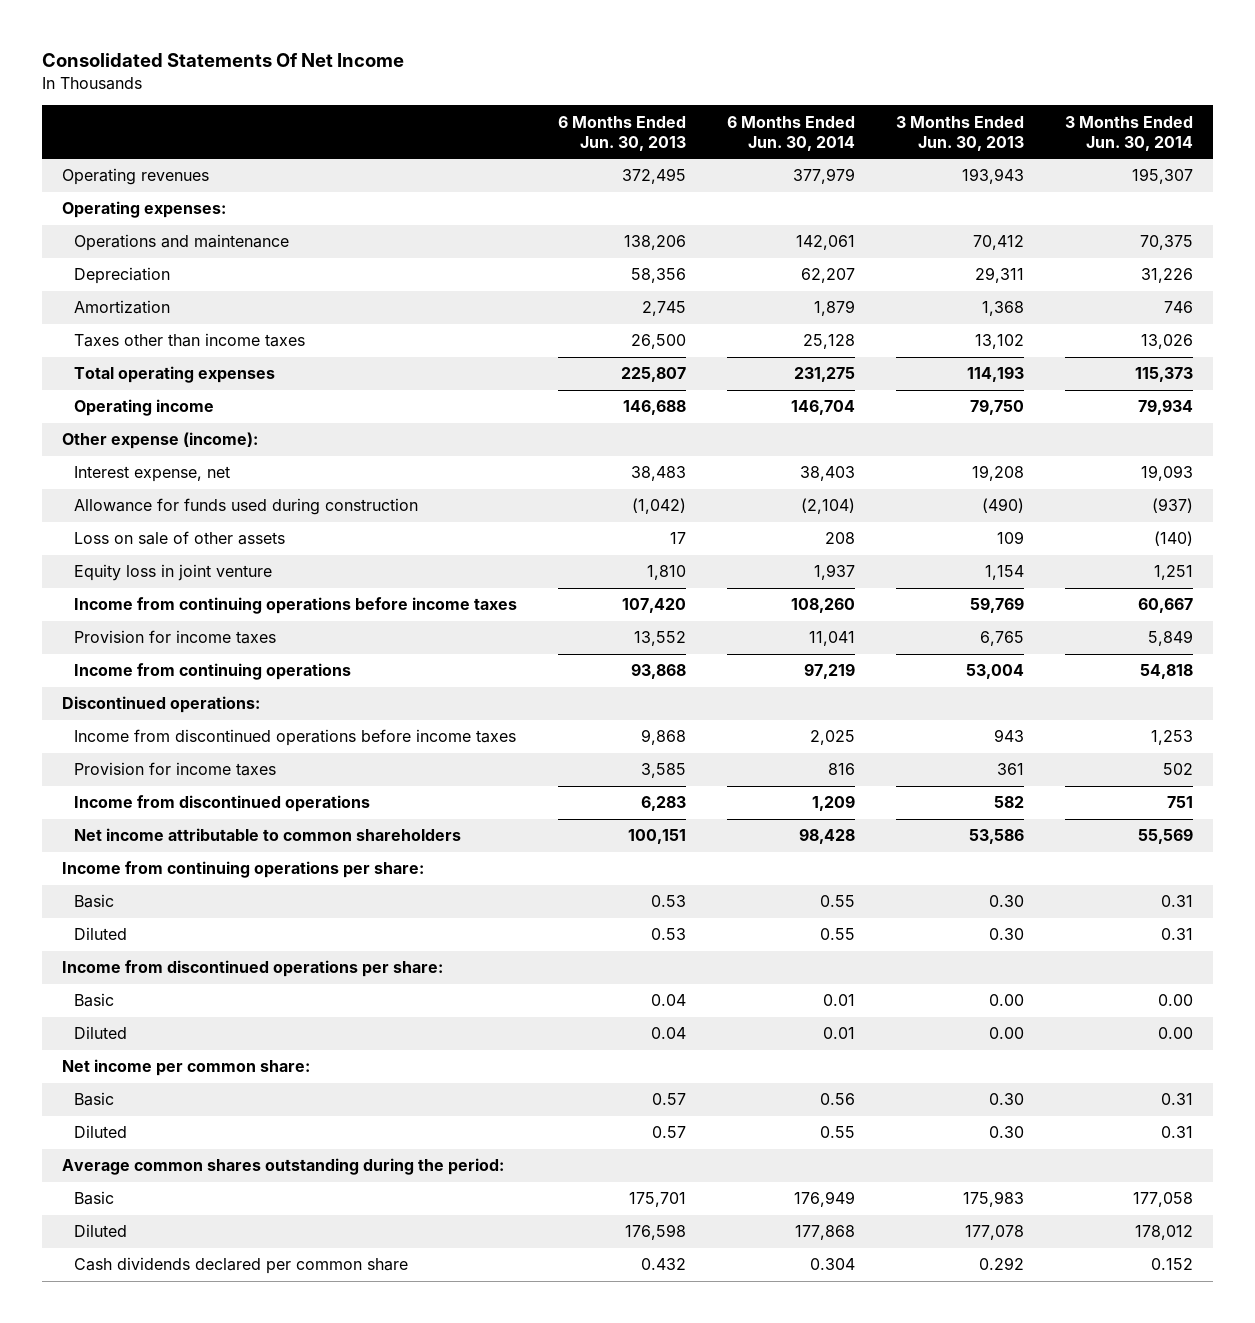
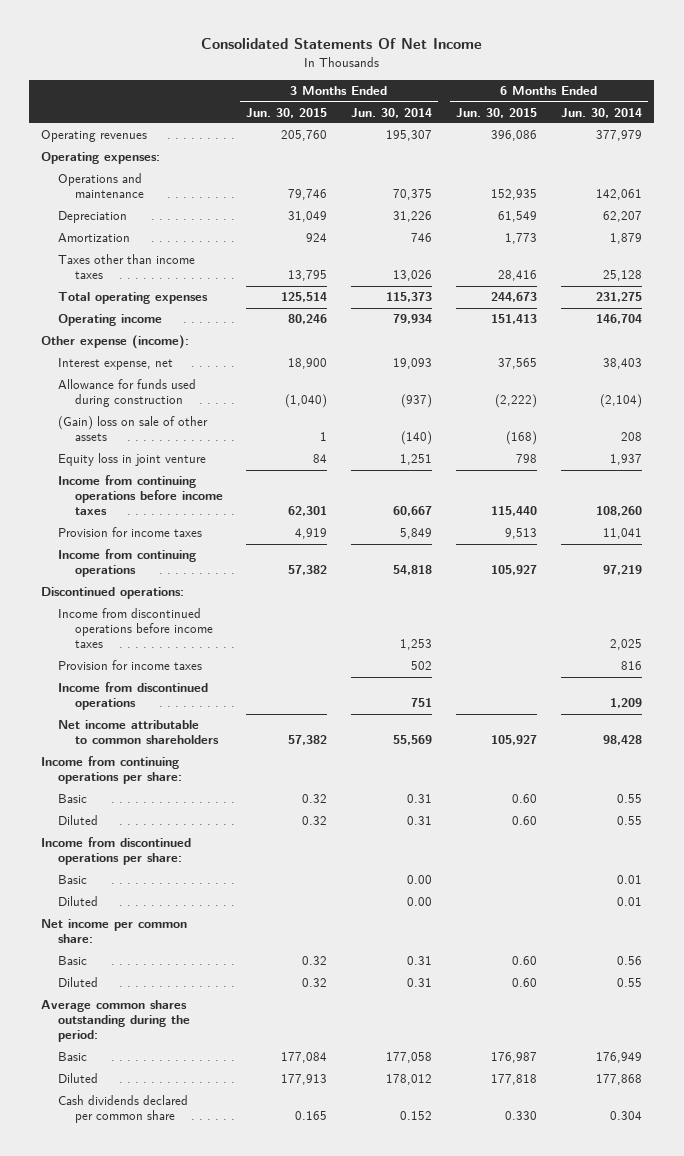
[558,115,687,151] 6 Months Ended Jun. 30, 2013 -> none
[895,115,1024,151] 3 Months Ended Jun. 30, 2013 -> none
none -> [246,107,328,118] Jun. 30, 2015
none -> [456,107,538,118] Jun. 30, 2015
[74,531,286,546] Loss on sale of other assets -> [57,416,208,442] (Gain) loss on sale of other assets

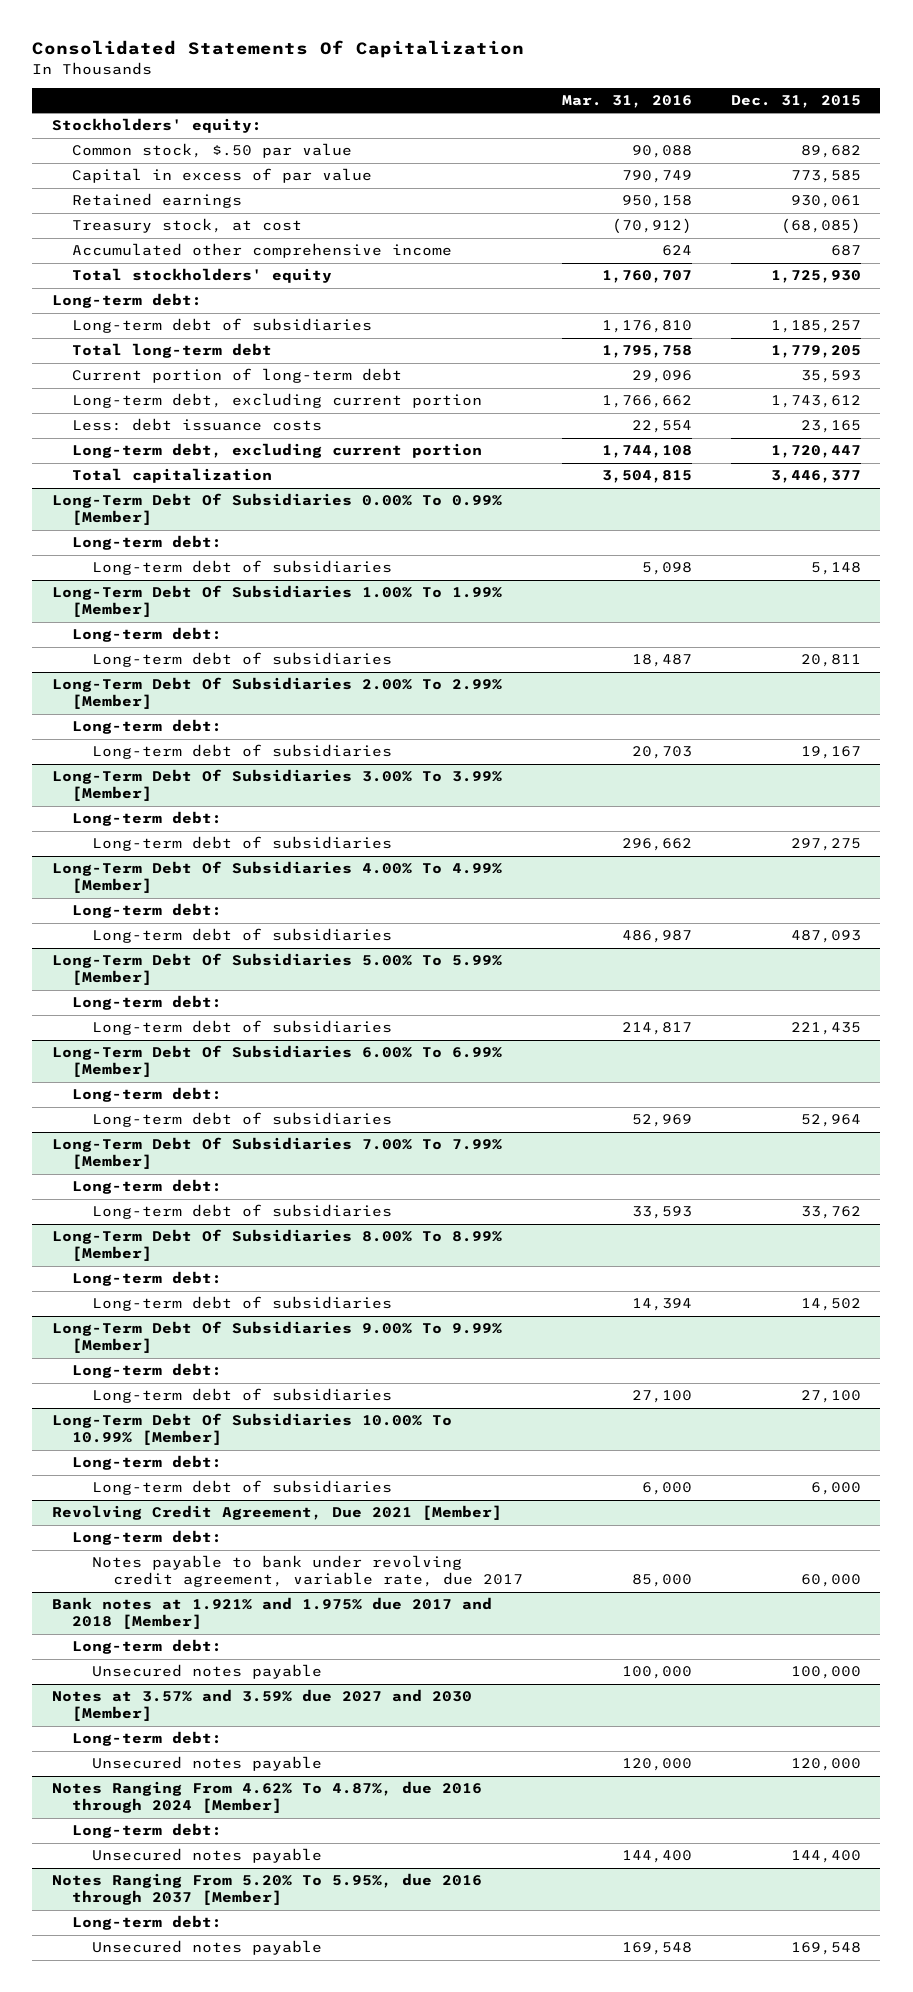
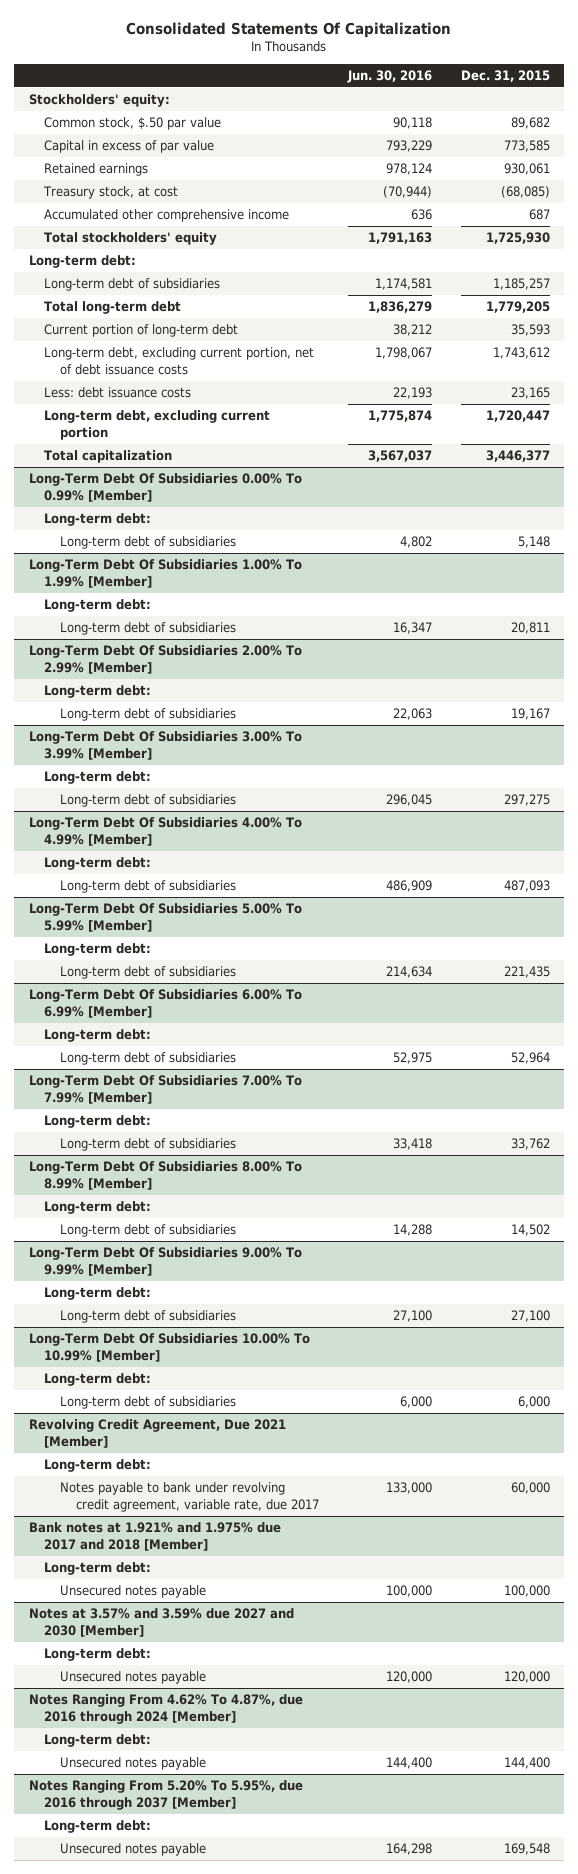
[561,95,692,109] Mar. 31, 2016 -> none
none -> [346,69,432,83] Jun. 30, 2016
[72,393,483,409] Long-term debt, excluding current portion -> [44,347,315,375] Long-term debt, excluding current portion, net of debt issuance costs

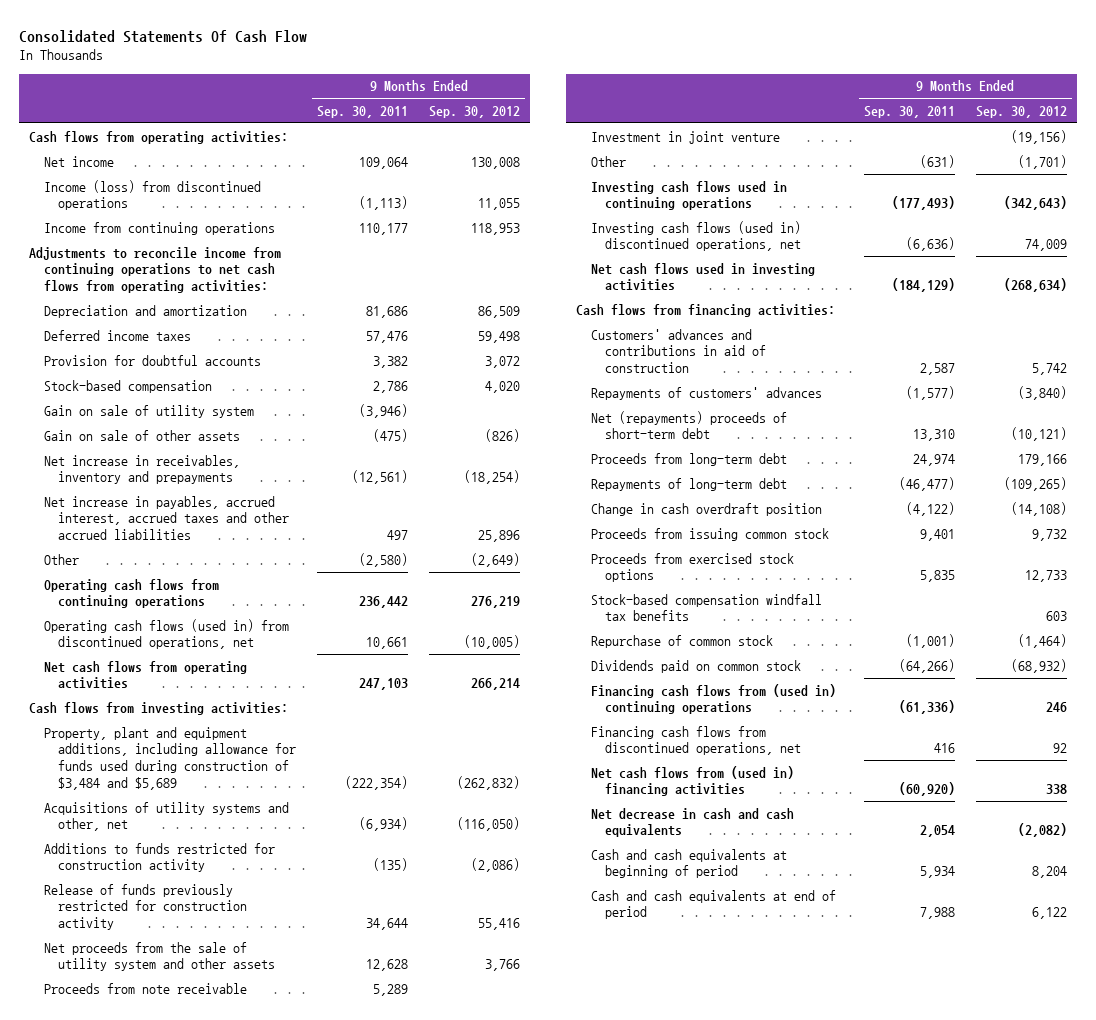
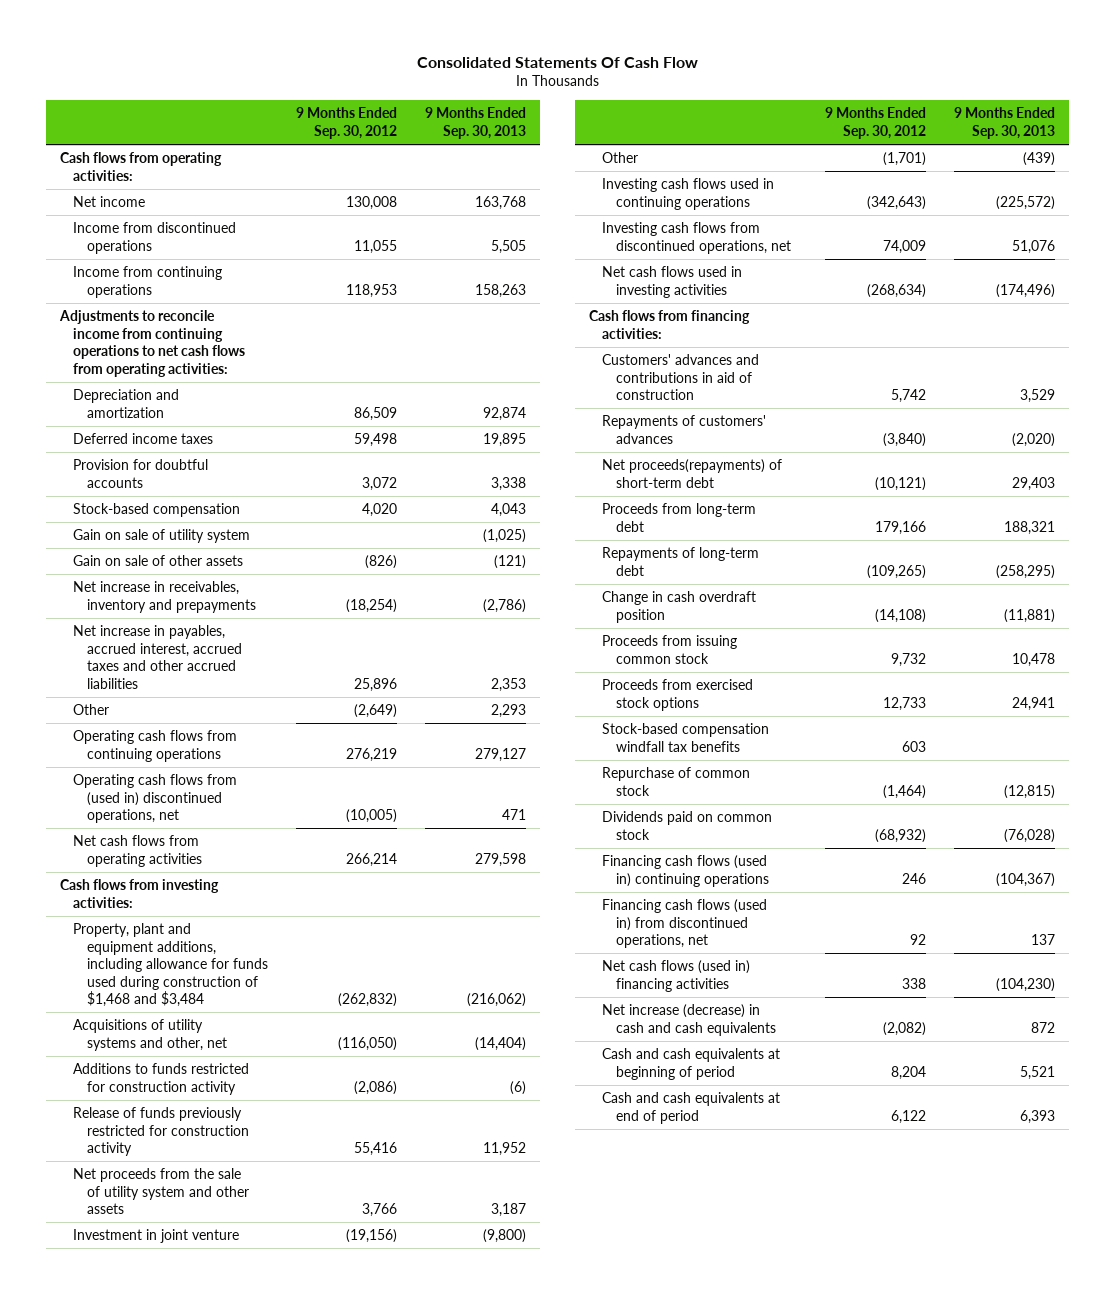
[317,105,409,118] Sep. 30, 2011 -> none
none -> [425,107,527,139] 9 Months Ended Sep. 30, 2013
[43,179,261,211] Income (loss) from discontinued operations -> [73,222,237,254] Income from discontinued operations
[43,618,289,650] Operating cash flows (used in) from discontinued operations, net -> [73,774,238,824] Operating cash flows from (used in) discontinued operations, net
[43,726,297,790] Property, plant and equipment additions, including allowance for funds used during construction of $3,484 and $5,689 -> [73,923,268,1008] Property, plant and equipment additions, including allowance for funds used during construction of $1,468 and $3,484
[43,982,247,994] Proceeds from note receivable -> none
[590,220,802,252] Investing cash flows (used in) discontinued operations, net -> [602,222,791,254] Investing cash flows from discontinued operations, net
[590,410,787,440] Net (repayments) proceeds of short-term debt -> [602,459,783,488] Net proceeds(repayments) of short-term debt
[590,683,836,715] Financing cash flows from (used in) continuing operations -> [602,855,769,887] Financing cash flows (used in) continuing operations
[590,725,802,756] Financing cash flows from discontinued operations, net -> [602,899,768,949] Financing cash flows (used in) from discontinued operations, net
[590,765,794,797] Net cash flows from (used in) financing activities -> [602,960,751,992] Net cash flows (used in) financing activities
[590,807,794,838] Net decrease in cash and cash equivalents -> [602,1004,776,1036] Net increase (decrease) in cash and cash equivalents

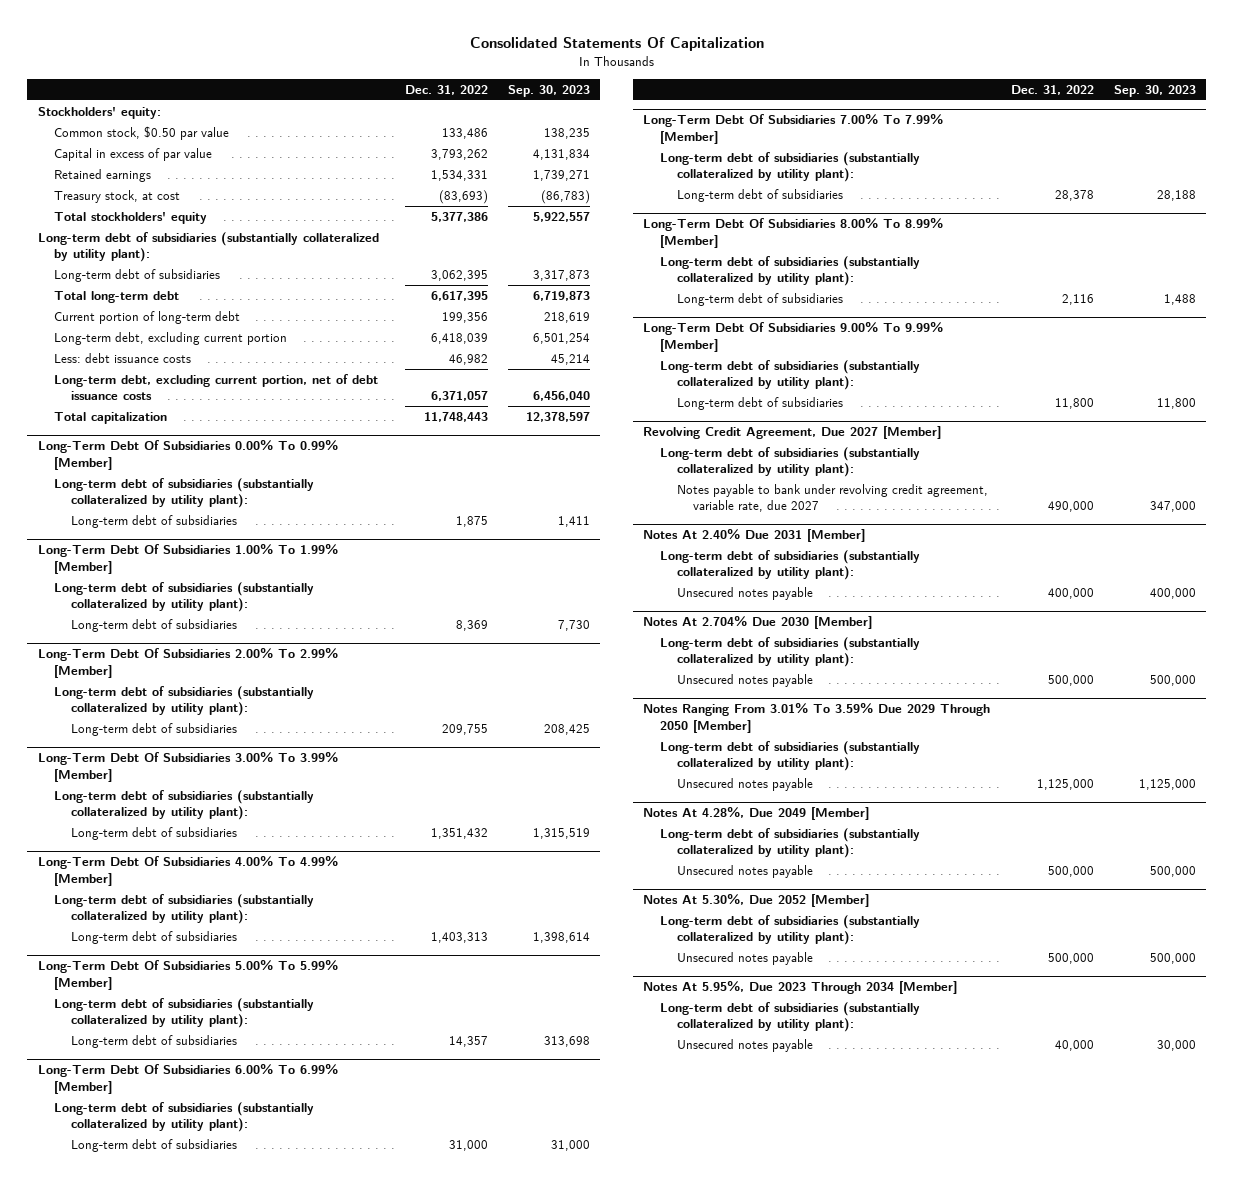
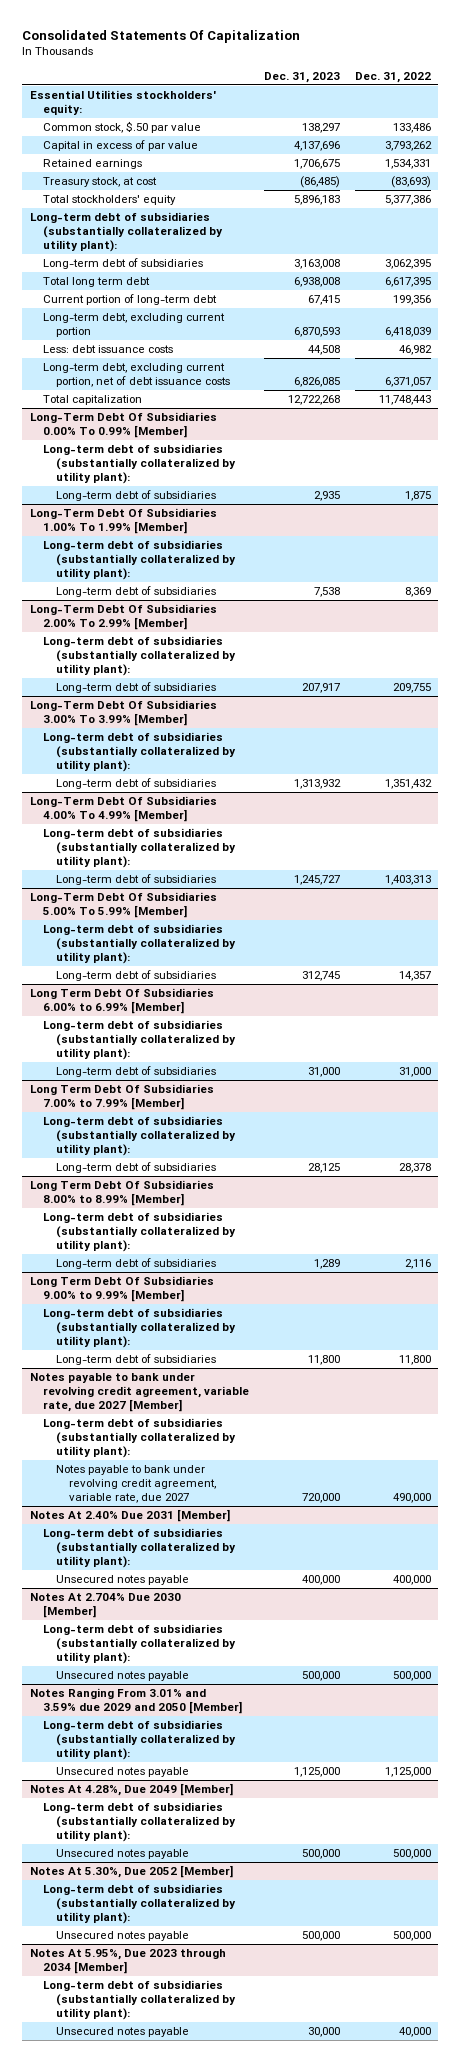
[508,84,591,97] Sep. 30, 2023 -> none
none -> [263,71,340,83] Dec. 31, 2023
[37,107,161,120] Stockholders' equity: -> [29,90,216,116] Essential Utilities stockholders' equity:
[54,126,230,141] Common stock, $0.50 par value -> [42,121,201,134] Common stock, $.50 par value
[54,291,180,304] Total long-term debt -> [42,277,150,288] Total long term debt
[37,1064,338,1094] Long-Term Debt Of Subsidiaries 6.00% To 6.99% [Member] -> [29,988,214,1015] Long Term Debt Of Subsidiaries 6.00% to 6.99% [Member]
[643,114,944,144] Long-Term Debt Of Subsidiaries 7.00% To 7.99% [Member] -> [29,1084,214,1111] Long Term Debt Of Subsidiaries 7.00% to 7.99% [Member]
[643,218,944,248] Long-Term Debt Of Subsidiaries 8.00% To 8.99% [Member] -> [29,1180,214,1207] Long Term Debt Of Subsidiaries 8.00% to 8.99% [Member]
[643,322,944,352] Long-Term Debt Of Subsidiaries 9.00% To 9.99% [Member] -> [29,1276,214,1303] Long Term Debt Of Subsidiaries 9.00% to 9.99% [Member]
[643,426,942,440] Revolving Credit Agreement, Due 2027 [Member] -> [29,1373,249,1412] Notes payable to bank under revolving credit agreement, variable rate, due 2027 [Member]
[643,703,991,733] Notes Ranging From 3.01% To 3.59% Due 2029 Through 2050 [Member] -> [29,1688,242,1715] Notes Ranging From 3.01% and 3.59% due 2029 and 2050 [Member]
[643,981,958,995] Notes At 5.95%, Due 2023 Through 2034 [Member] -> [29,1949,226,1975] Notes At 5.95%, Due 2023 through 2034 [Member]

